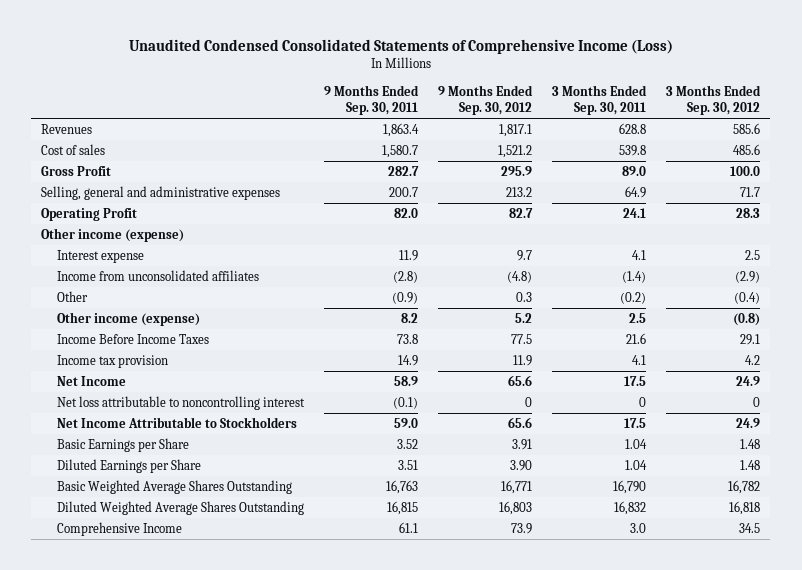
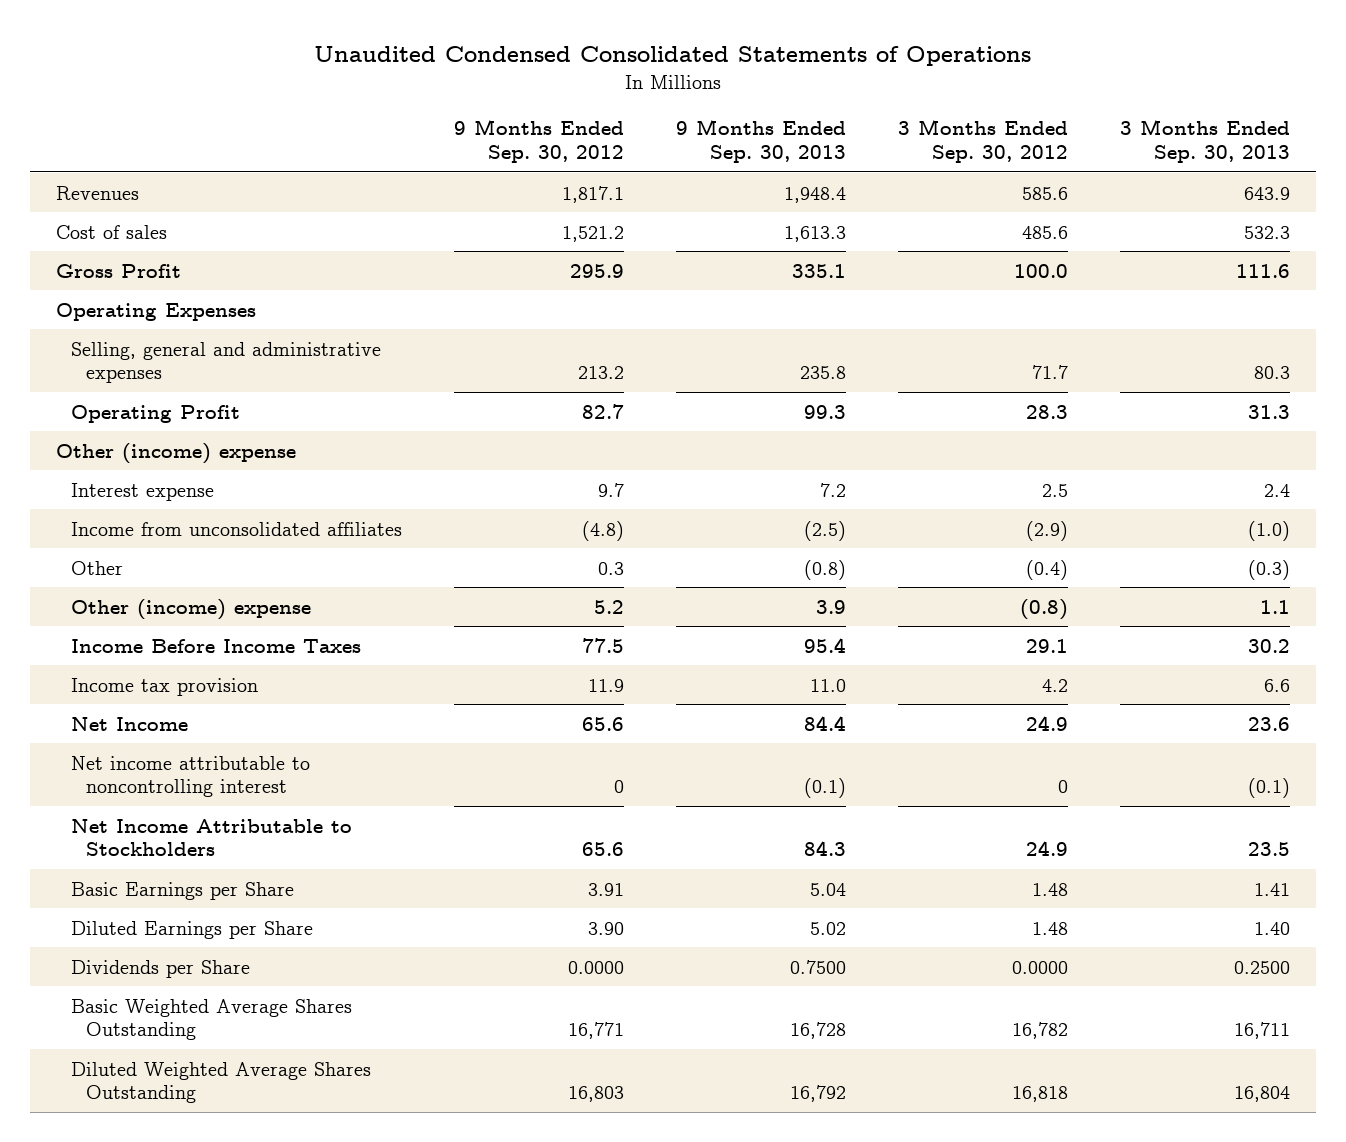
[128,39,673,55] Unaudited Condensed Consolidated Statements of Comprehensive Income (Loss) -> [314,45,1032,66] Unaudited Condensed Consolidated Statements of Operations
[323,84,419,115] 9 Months Ended Sep. 30, 2011 -> none
[552,84,648,115] 3 Months Ended Sep. 30, 2011 -> none
none -> [676,119,847,163] 9 Months Ended Sep. 30, 2013
none -> [1119,119,1290,163] 3 Months Ended Sep. 30, 2013
none -> [56,302,257,321] Operating Expenses
[41,227,185,242] Other income (expense) -> [56,442,297,464] Other (income) expense
[56,311,200,326] Other income (expense) -> [71,598,312,620] Other (income) expense
[56,395,305,410] Net loss attributable to noncontrolling interest -> [71,755,311,798] Net income attributable to noncontrolling interest
none -> [71,959,251,978] Dividends per Share
[56,521,182,536] Comprehensive Income -> none

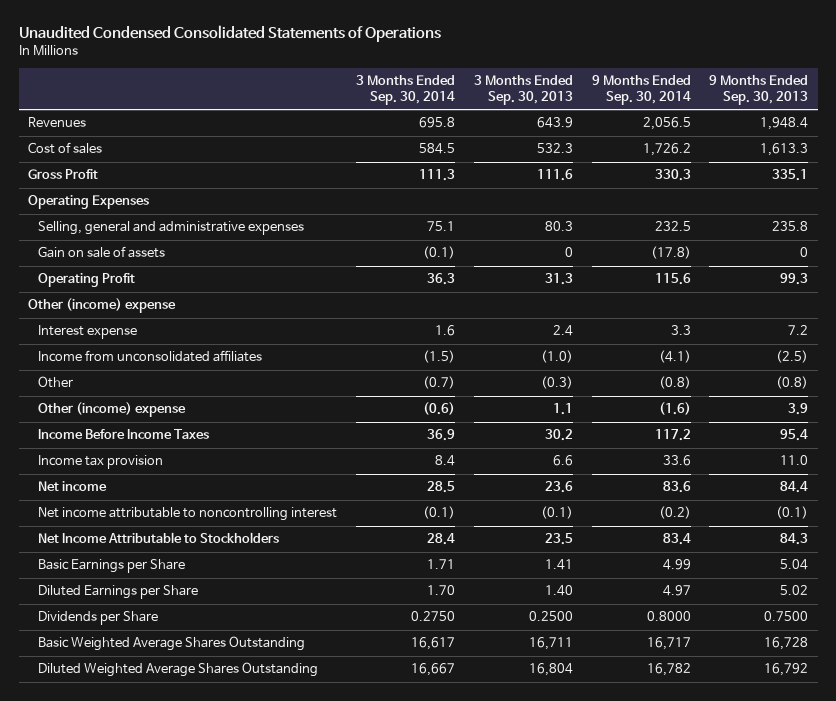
[454,119,625,163] 9 Months Ended Sep. 30, 2012 -> none
[898,119,1069,163] 3 Months Ended Sep. 30, 2012 -> none
none -> [356,75,456,105] 3 Months Ended Sep. 30, 2014
none -> [591,75,691,105] 9 Months Ended Sep. 30, 2014
none -> [38,246,166,259] Gain on sale of assets
[71,716,189,731] Net Income -> [38,481,108,492] Net income

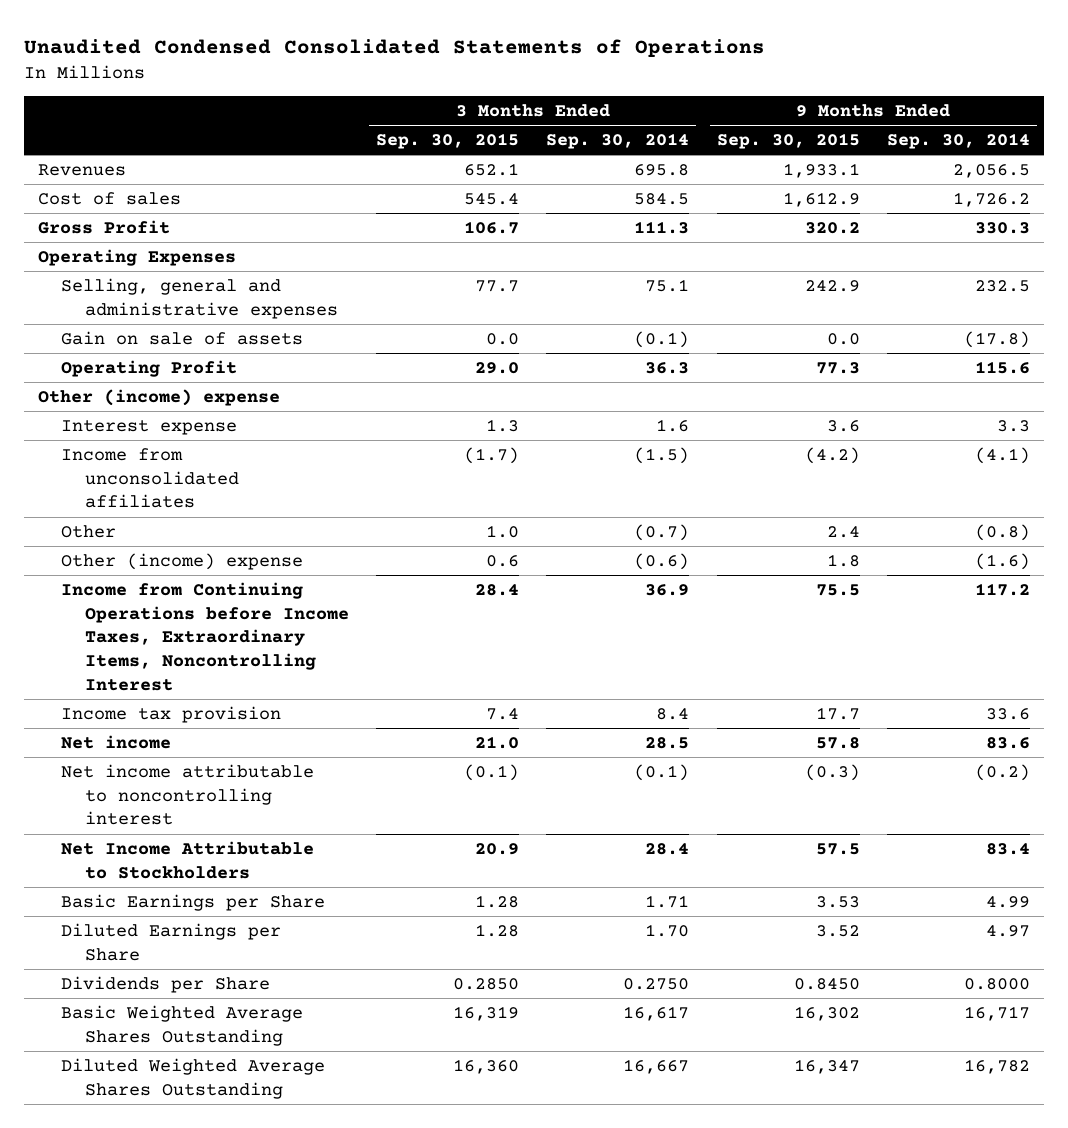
[473,75,573,105] 3 Months Ended Sep. 30, 2013 -> none
[709,75,809,105] 9 Months Ended Sep. 30, 2013 -> none
none -> [376,133,520,150] Sep. 30, 2015
none -> [716,133,860,150] Sep. 30, 2015
[38,429,210,440] Income Before Income Taxes -> [61,581,349,691] Income from Continuing Operations before Income Taxes, Extraordinary Items, Noncontrolling Interest

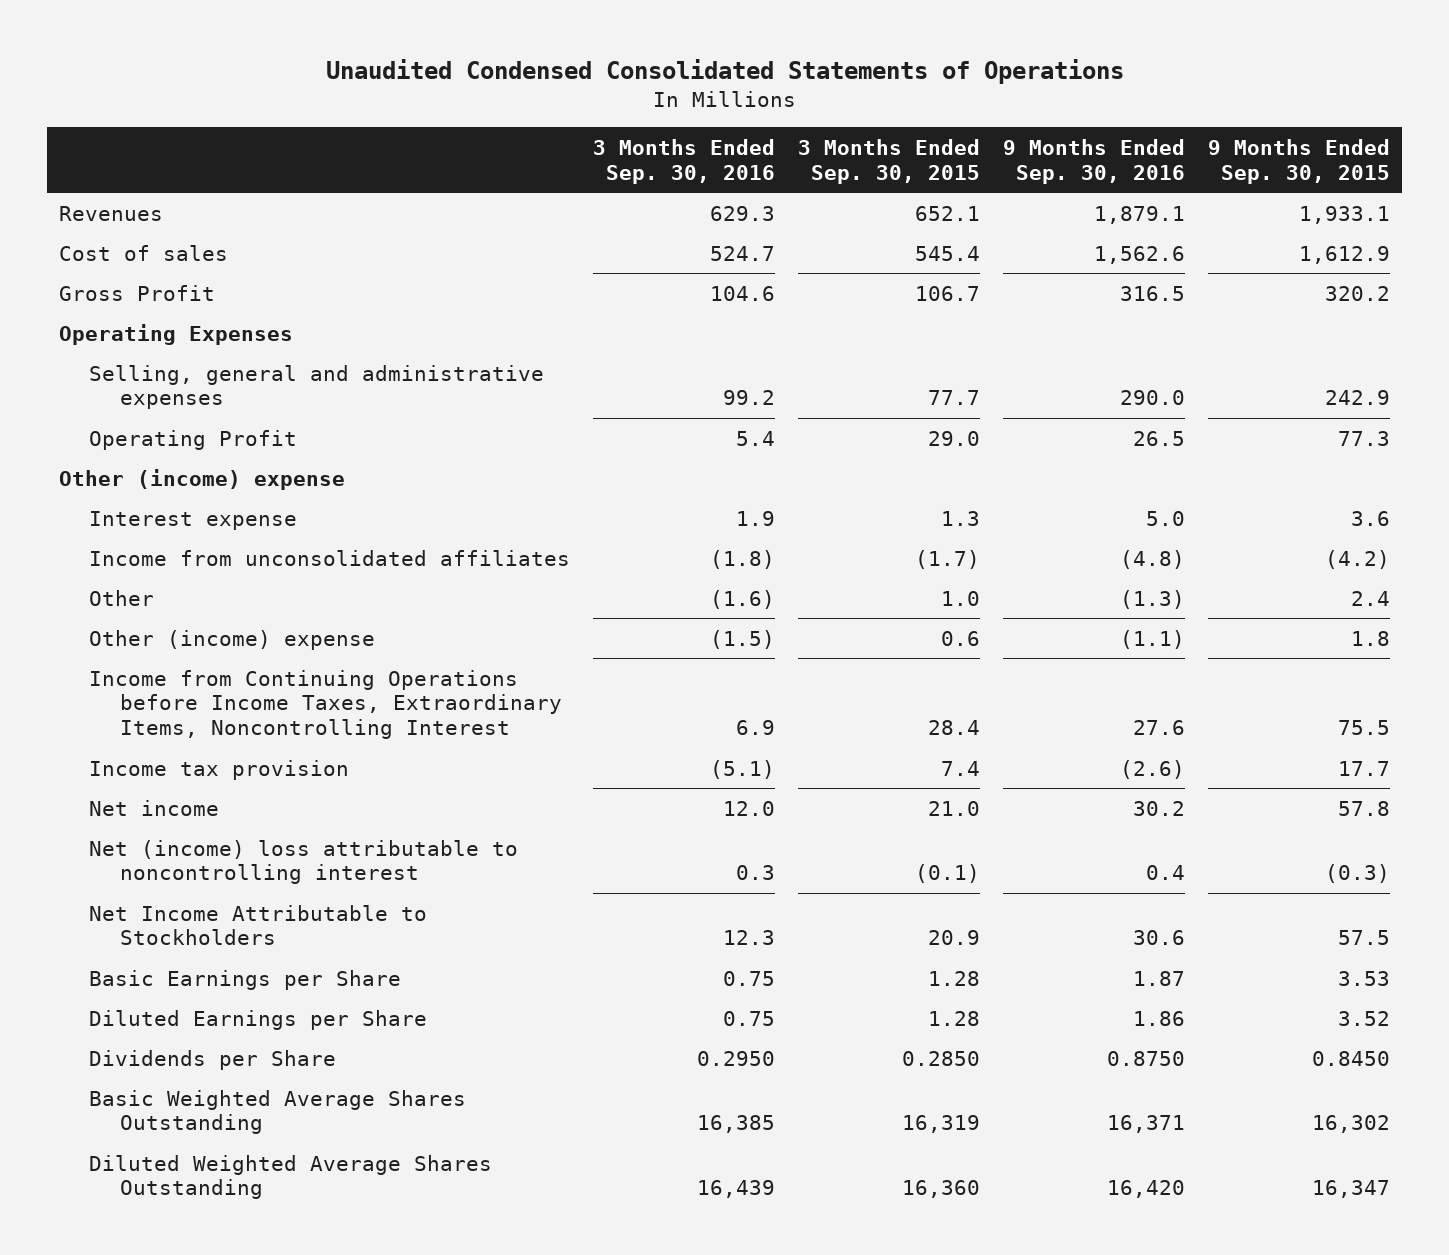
[546,133,690,150] Sep. 30, 2014 -> none
[887,133,1031,150] Sep. 30, 2014 -> none
none -> [593,138,776,184] 3 Months Ended Sep. 30, 2016
none -> [1003,138,1186,184] 9 Months Ended Sep. 30, 2016
[61,330,304,345] Gain on sale of assets -> none
[61,763,315,826] Net income attributable to noncontrolling interest -> [89,839,519,885] Net (income) loss attributable to noncontrolling interest

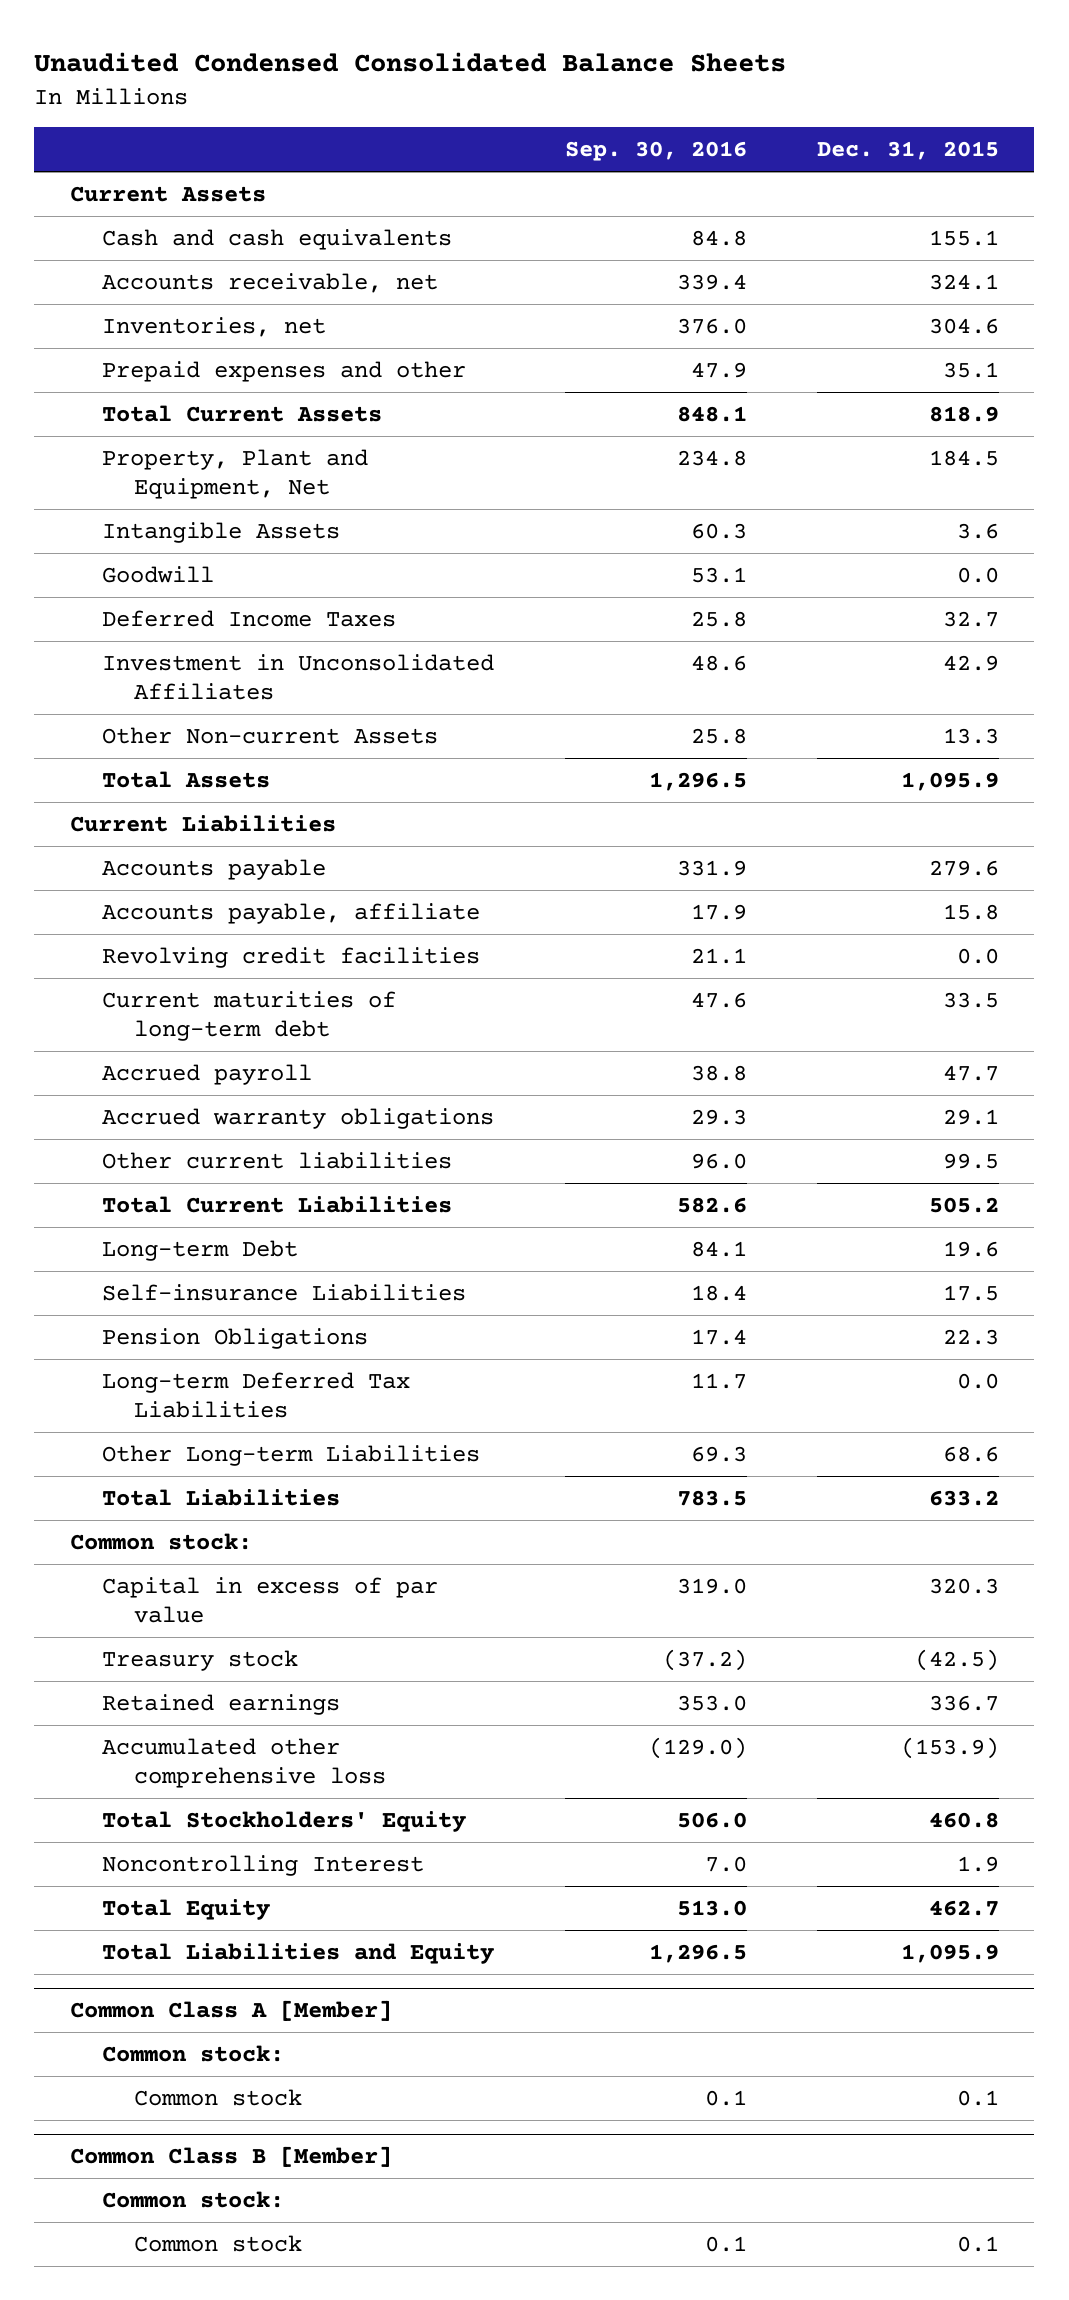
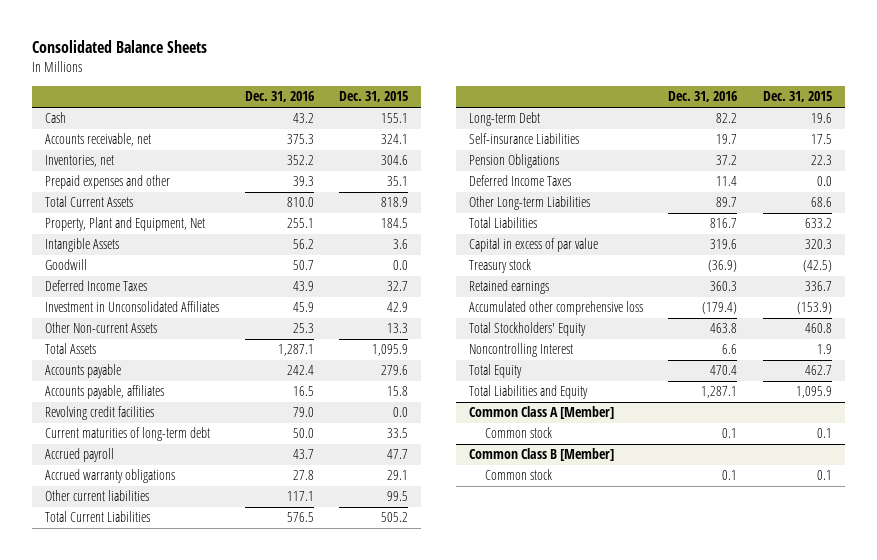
[34,52,787,73] Unaudited Condensed Consolidated Balance Sheets -> [32,40,208,54] Consolidated Balance Sheets
[564,141,747,162] Sep. 30, 2016 -> none
none -> [244,91,314,103] Dec. 31, 2016
[69,185,266,202] Current Assets -> none
[101,228,452,250] Cash and cash equivalents -> [44,112,66,124] Cash
[69,814,336,832] Current Liabilities -> none
[101,902,480,924] Accounts payable, affiliate -> [44,385,164,400] Accounts payable, affiliates
[101,1371,410,1419] Long-term Deferred Tax Liabilities -> none
none -> [468,175,571,187] Deferred Income Taxes
[69,1532,252,1550] Common stock: -> none
[101,2044,284,2062] Common stock: -> none
[101,2190,284,2208] Common stock: -> none

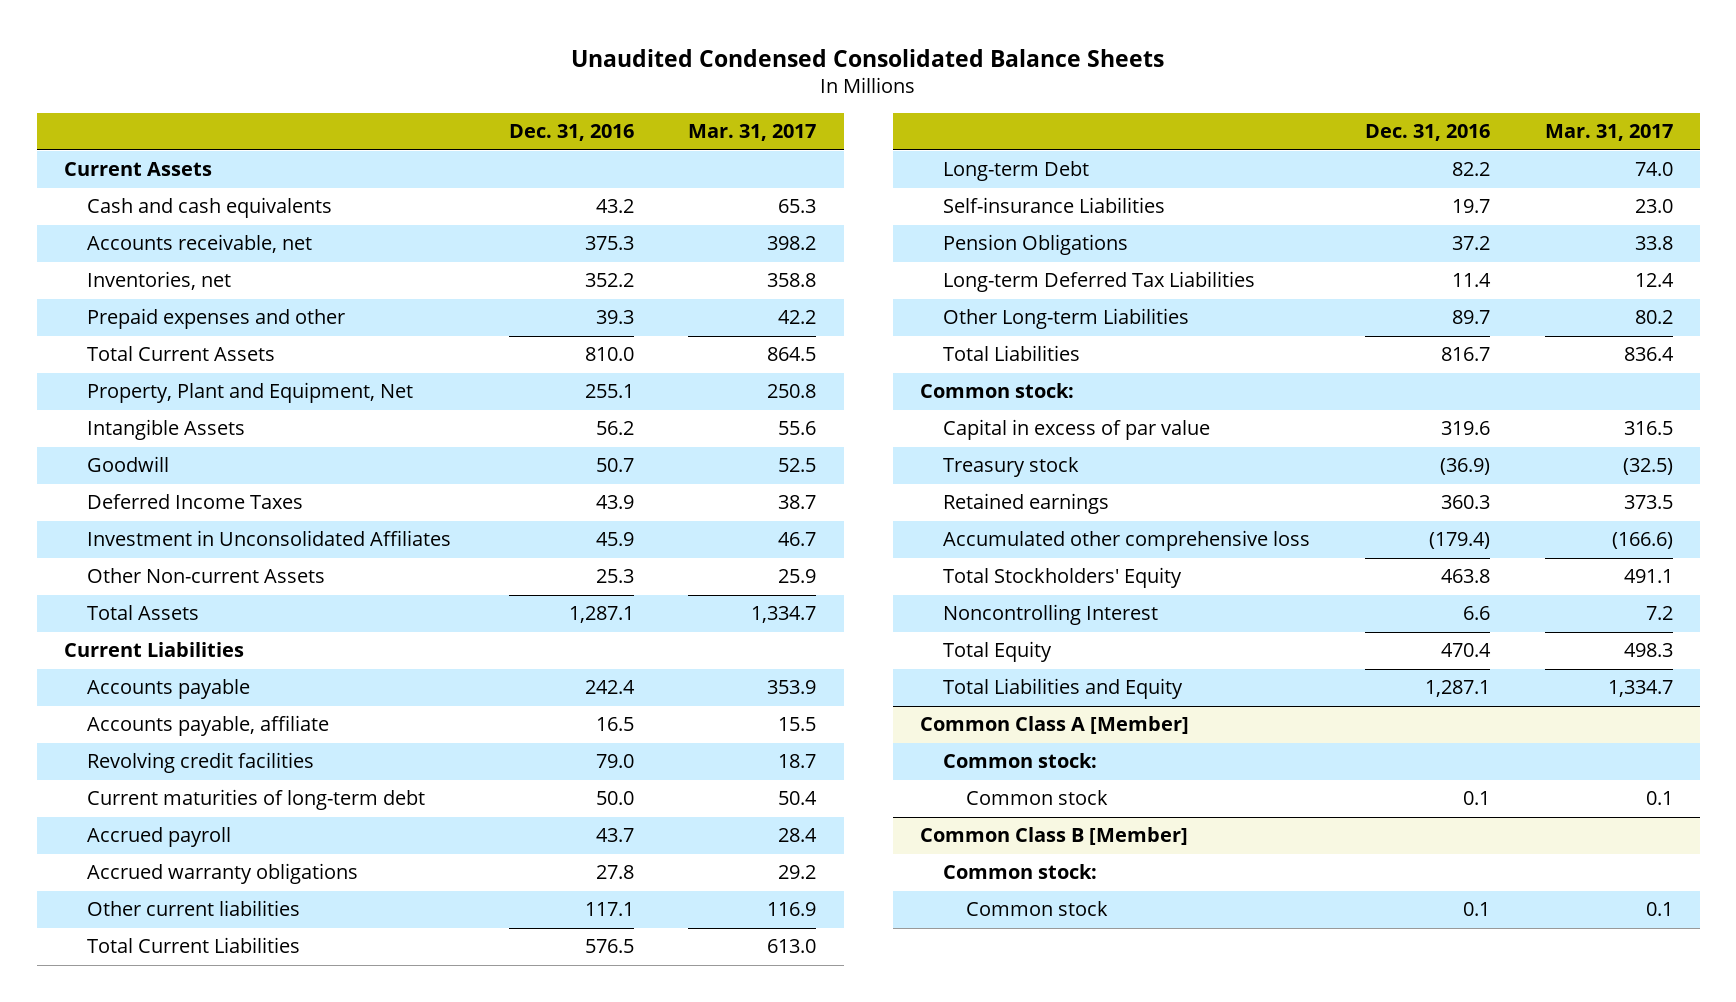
[32,40,208,54] Consolidated Balance Sheets -> [571,48,1165,67] Unaudited Condensed Consolidated Balance Sheets
[339,91,409,103] Dec. 31, 2015 -> none
none -> [688,124,817,142] Mar. 31, 2017
none -> [63,162,212,177] Current Assets
[44,112,66,124] Cash -> [86,197,332,219] Cash and cash equivalents
none -> [63,642,244,658] Current Liabilities
[44,385,164,400] Accounts payable, affiliates -> [86,715,329,737] Accounts payable, affiliate
[468,175,571,187] Deferred Income Taxes -> [943,271,1256,293] Long-term Deferred Tax Liabilities
none -> [919,383,1074,399] Common stock:
none -> [943,753,1098,769] Common stock:
none -> [943,864,1098,880] Common stock:

